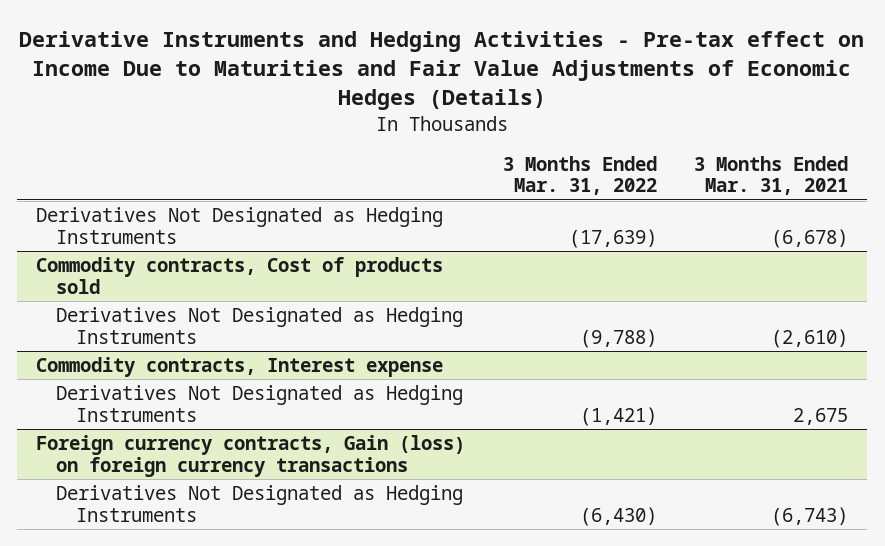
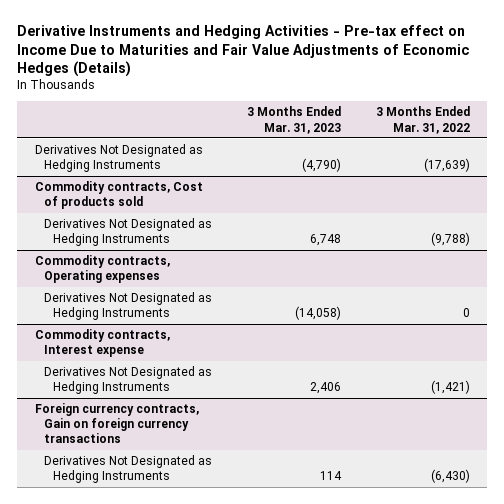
[694,155,849,196] 3 Months Ended Mar. 31, 2021 -> none
none -> [246,106,341,134] 3 Months Ended Mar. 31, 2023
none -> [34,254,170,284] Commodity contracts, Operating expenses
none -> [43,291,212,321] Derivatives Not Designated as Hedging Instruments
[36,434,466,477] Foreign currency contracts, Gain (loss) on foreign currency transactions -> [34,402,199,444] Foreign currency contracts, Gain on foreign currency transactions

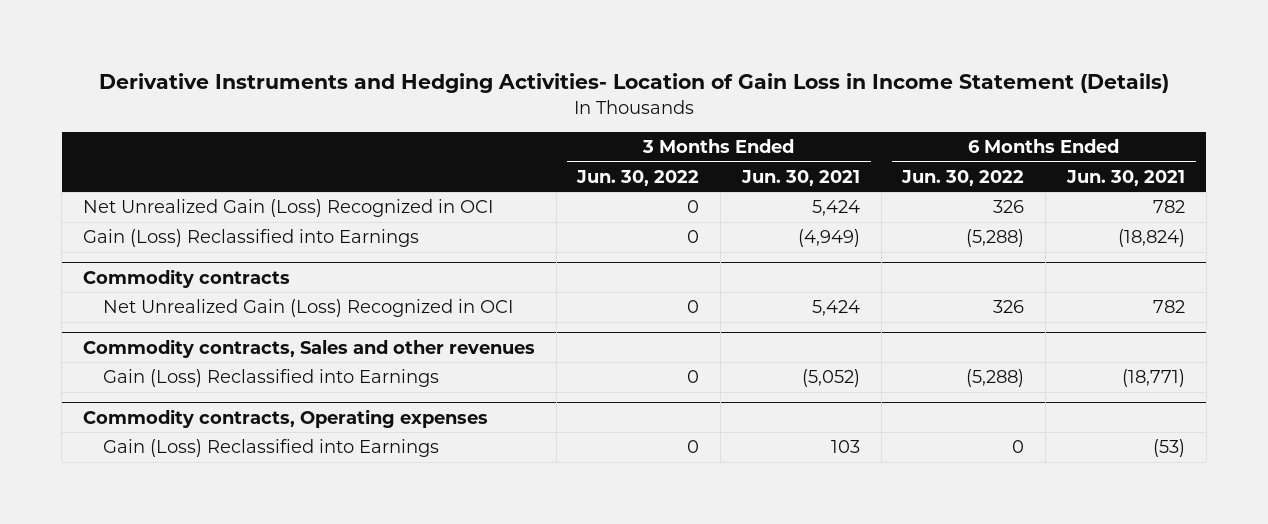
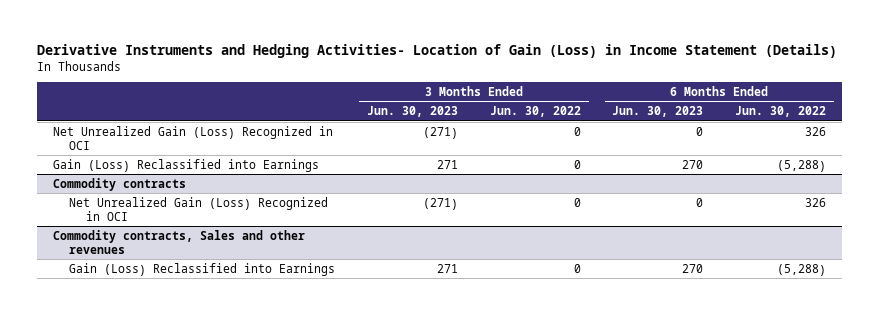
[98,73,1169,94] Derivative Instruments and Hedging Activities- Location of Gain Loss in Income Statement (Details) -> [36,44,837,59] Derivative Instruments and Hedging Activities- Location of Gain (Loss) in Income Statement (Details)
[740,169,860,186] Jun. 30, 2021 -> none
[1066,169,1186,186] Jun. 30, 2021 -> none
none -> [367,106,459,118] Jun. 30, 2023
none -> [612,106,704,118] Jun. 30, 2023
[82,408,488,428] Commodity contracts, Operating expenses -> none
[102,439,439,458] Gain (Loss) Reclassified into Earnings -> none

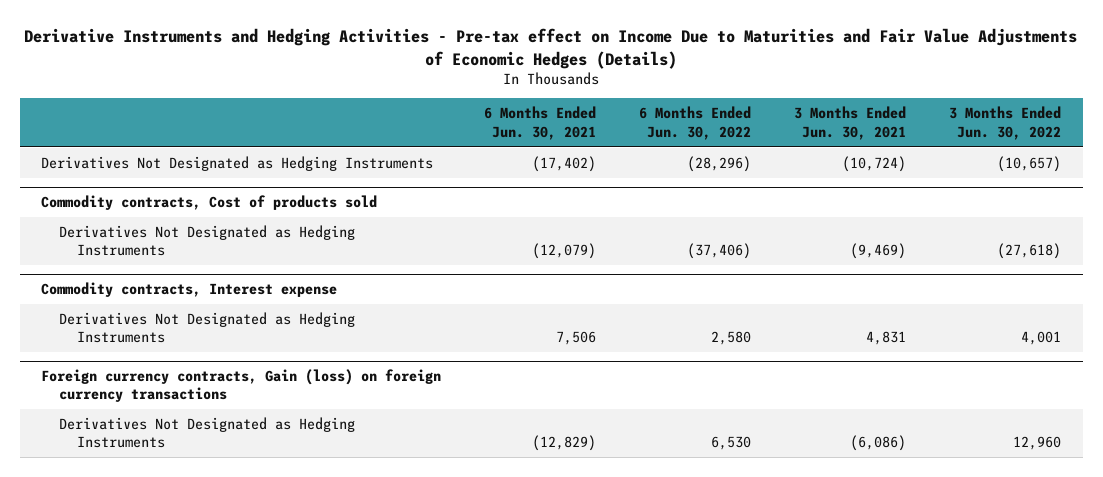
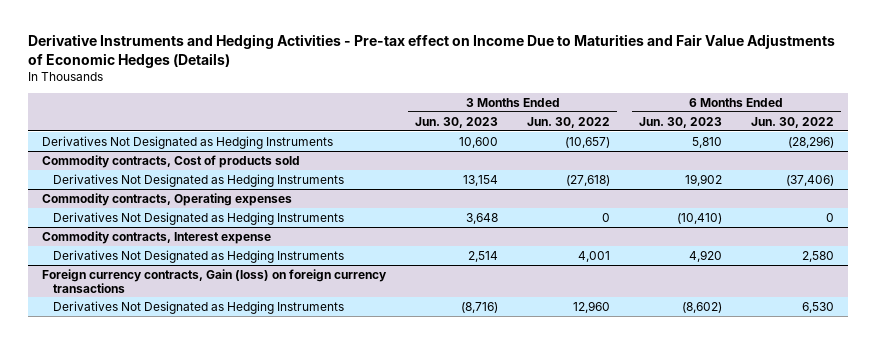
[484,106,597,140] 6 Months Ended Jun. 30, 2021 -> none
[794,106,907,140] 3 Months Ended Jun. 30, 2021 -> none
none -> [415,116,499,128] Jun. 30, 2023
none -> [638,116,722,128] Jun. 30, 2023
none -> [42,192,293,206] Commodity contracts, Operating expenses
none -> [52,211,344,225] Derivatives Not Designated as Hedging Instruments

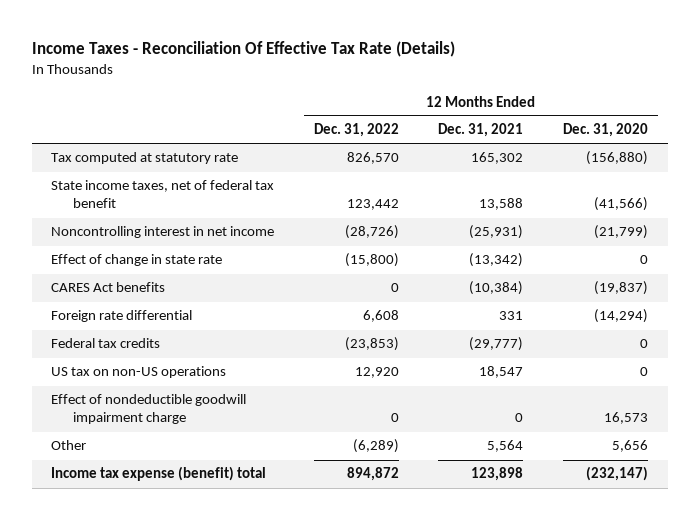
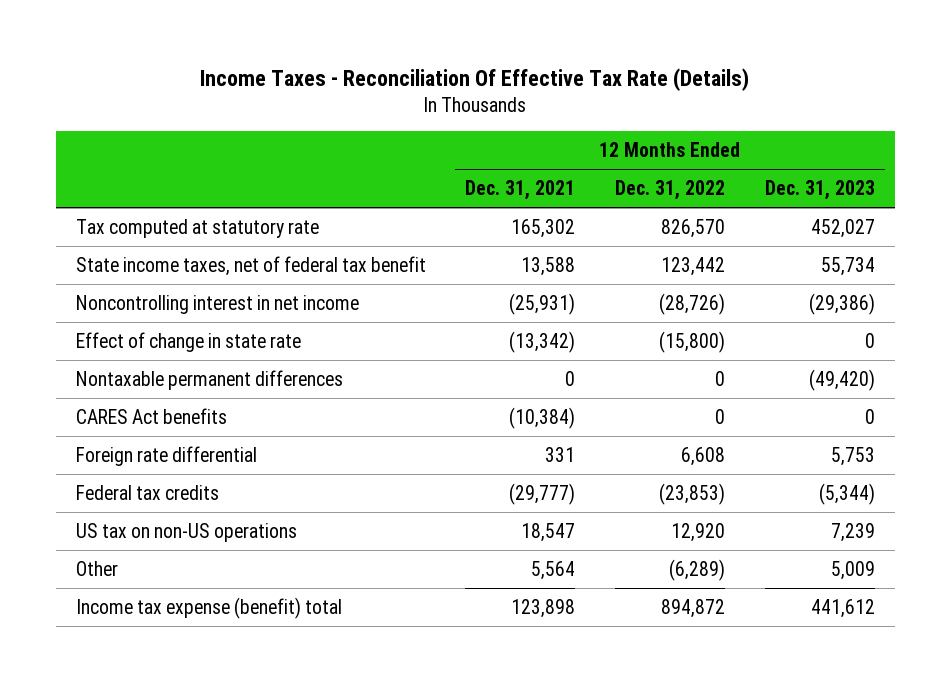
[562,123,648,138] Dec. 31, 2020 -> none
none -> [765,180,876,201] Dec. 31, 2023
none -> [75,369,343,390] Nontaxable permanent differences
[51,394,247,425] Effect of nondeductible goodwill impairment charge -> none

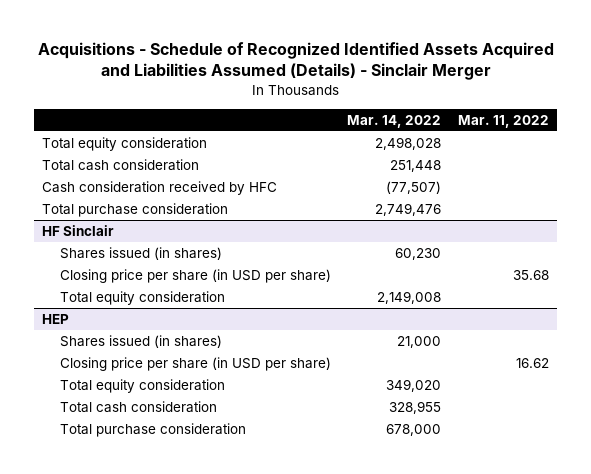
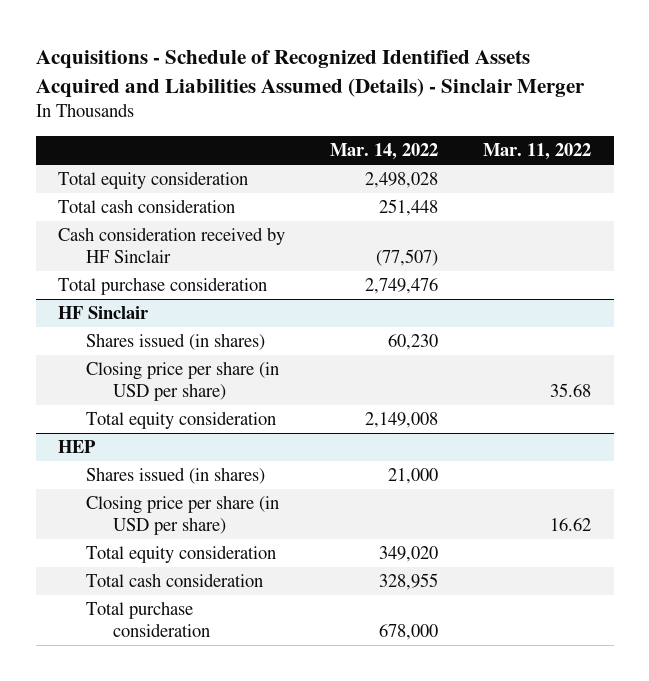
[41,181,277,196] Cash consideration received by HFC -> [58,227,286,263] Cash consideration received by HF Sinclair

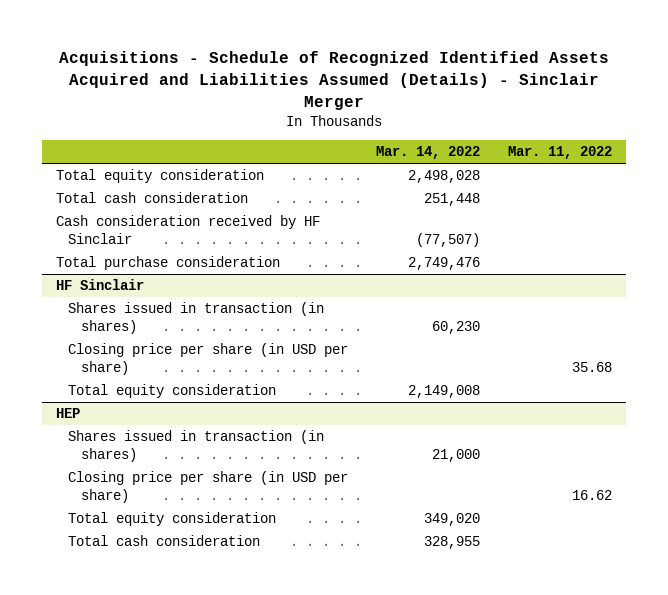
[85,333,265,351] Shares issued (in shares) -> [68,302,325,335] Shares issued in transaction (in shares)
[85,467,265,485] Shares issued (in shares) -> [68,430,325,463] Shares issued in transaction (in shares)
[85,601,211,637] Total purchase consideration -> none

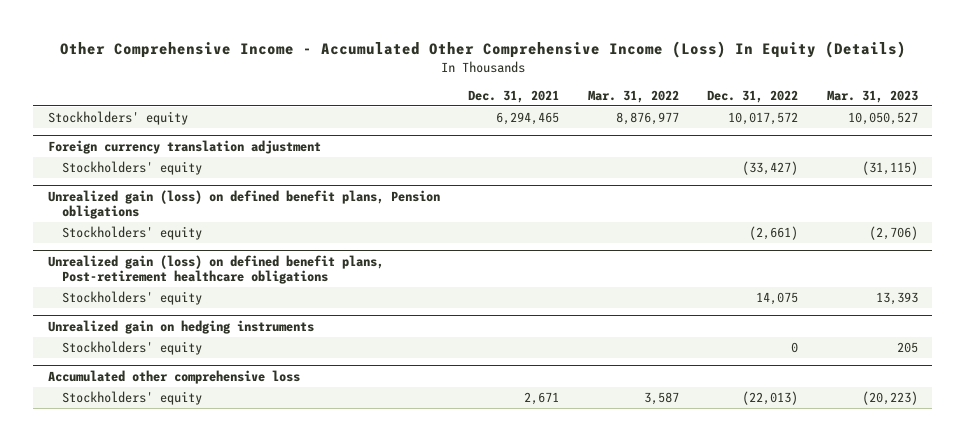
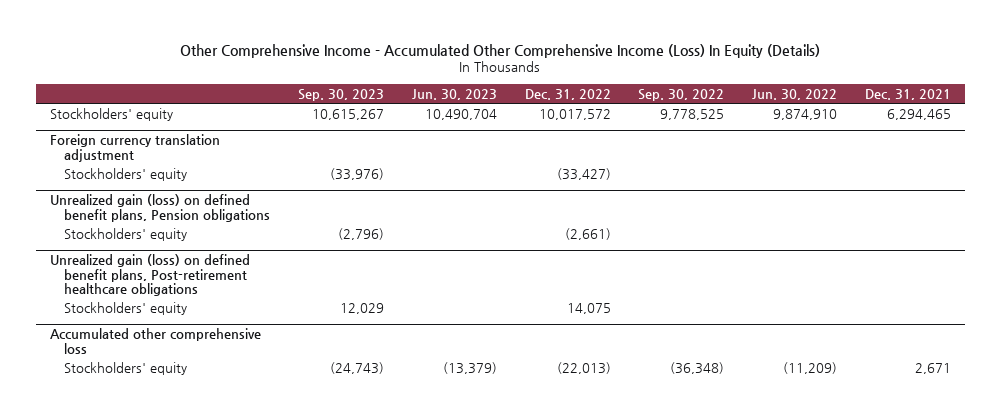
[587,89,679,103] Mar. 31, 2022 -> none
[826,89,918,103] Mar. 31, 2023 -> none
none -> [298,88,385,101] Sep. 30, 2023
none -> [411,88,497,100] Jun. 30, 2023
none -> [638,88,725,101] Sep. 30, 2022
none -> [752,88,838,100] Jun. 30, 2022
[47,319,314,334] Unrealized gain on hedging instruments -> none
[61,341,202,356] Stockholders' equity -> none

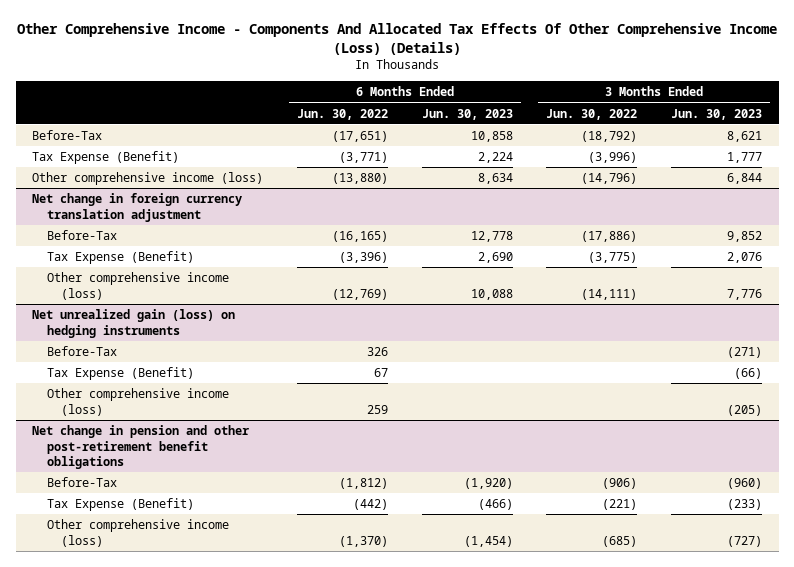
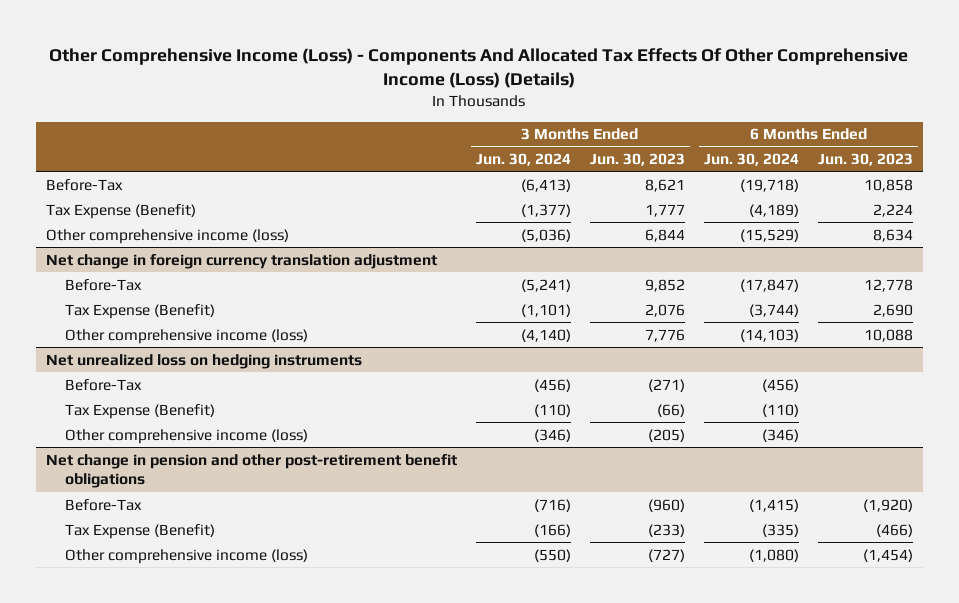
[17,23,778,56] Other Comprehensive Income - Components And Allocated Tax Effects Of Other Comprehensive Income (Loss) (Details) -> [49,47,909,88] Other Comprehensive Income (Loss) - Components And Allocated Tax Effects Of Other Comprehensive Income (Loss) (Details)
[296,108,388,120] Jun. 30, 2022 -> none
[546,108,638,120] Jun. 30, 2022 -> none
none -> [475,153,571,167] Jun. 30, 2024
none -> [704,153,800,167] Jun. 30, 2024
[32,308,236,338] Net unrealized gain (loss) on hedging instruments -> [45,353,362,369] Net unrealized loss on hedging instruments

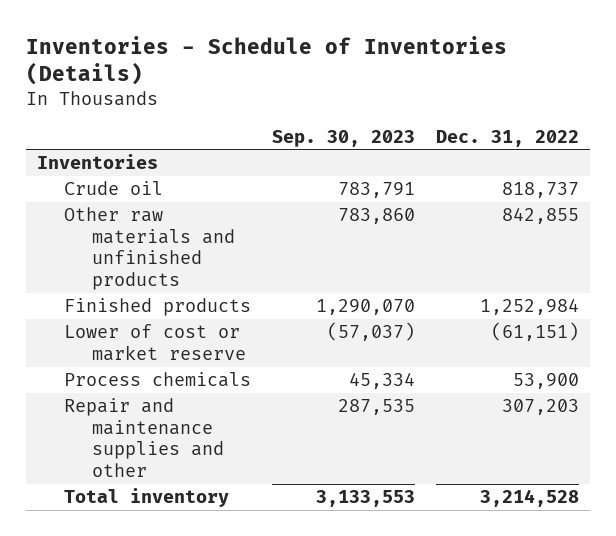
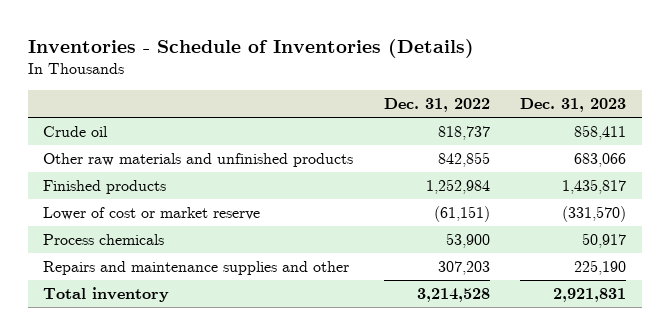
[272,129,416,147] Sep. 30, 2023 -> none
none -> [520,98,627,113] Dec. 31, 2023
[36,154,158,170] Inventories -> none
[64,398,225,477] Repair and maintenance supplies and other -> [43,260,350,275] Repairs and maintenance supplies and other

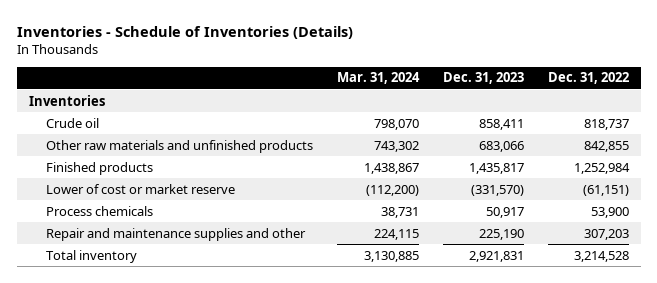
none -> [336,72,420,85] Mar. 31, 2024
none -> [28,94,105,106] Inventories
[43,260,350,275] Repairs and maintenance supplies and other -> [45,227,306,241] Repair and maintenance supplies and other

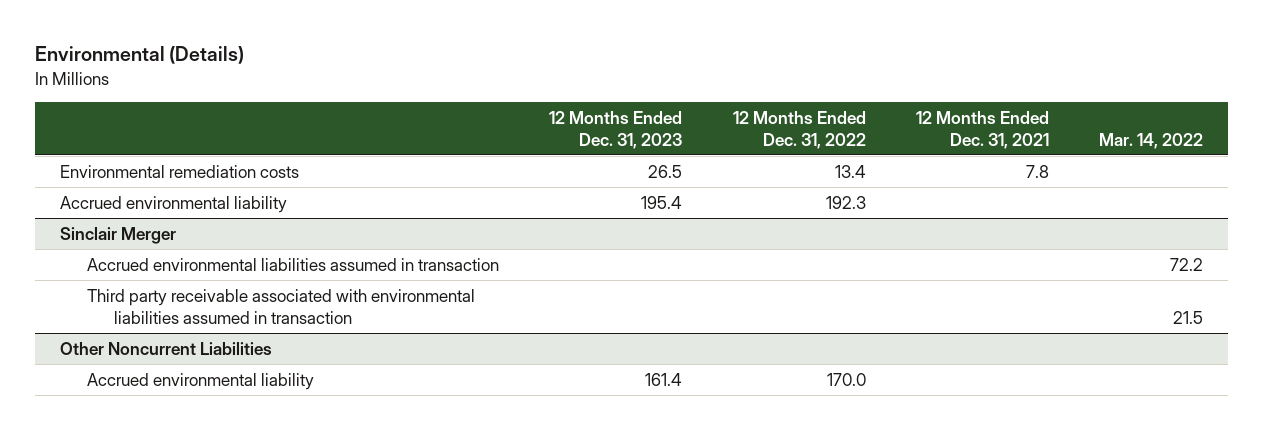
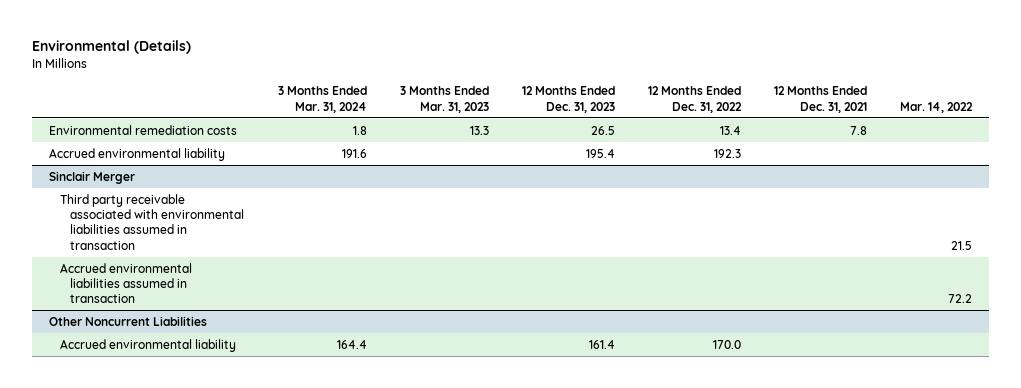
none -> [277,86,367,113] 3 Months Ended Mar. 31, 2024
none -> [399,86,489,113] 3 Months Ended Mar. 31, 2023
[86,257,499,271] Accrued environmental liabilities assumed in transaction -> [59,262,192,304] Accrued environmental liabilities assumed in transaction

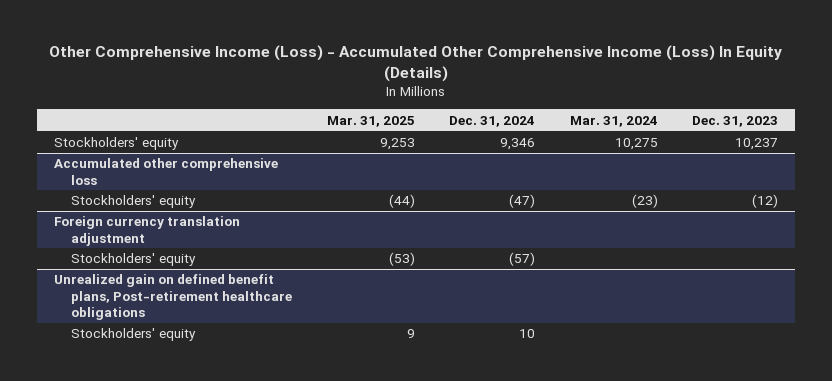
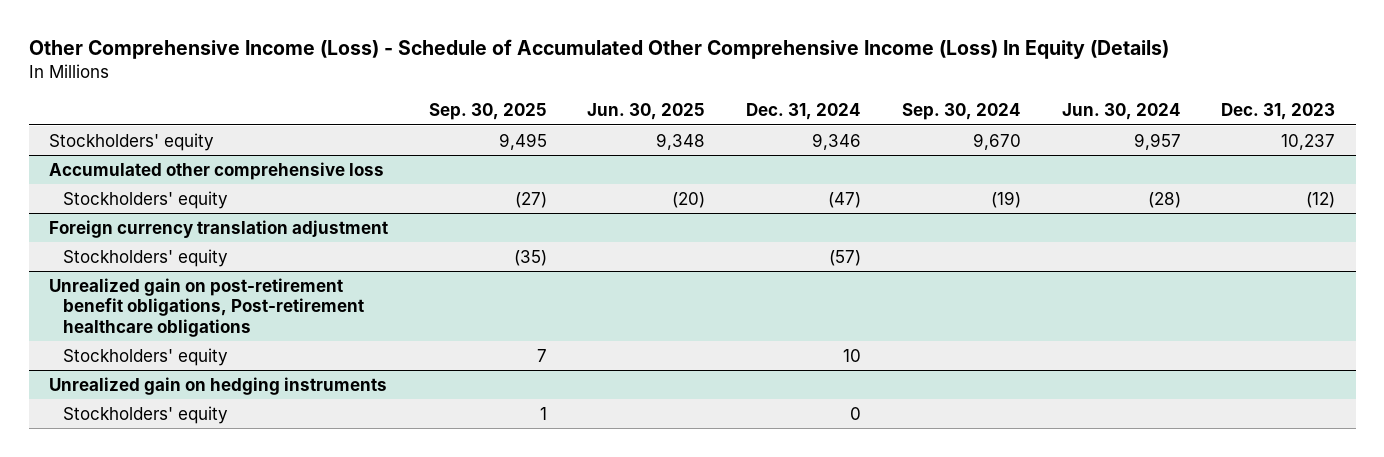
[49,45,783,83] Other Comprehensive Income (Loss) - Accumulated Other Comprehensive Income (Loss) In Equity (Details) -> [28,39,1169,60] Other Comprehensive Income (Loss) - Schedule of Accumulated Other Comprehensive Income (Loss) In Equity (Details)
[326,115,415,127] Mar. 31, 2025 -> none
[569,115,658,127] Mar. 31, 2024 -> none
none -> [428,103,547,121] Sep. 30, 2025
none -> [587,103,706,121] Jun. 30, 2025
none -> [901,103,1021,121] Sep. 30, 2024
none -> [1061,103,1181,121] Jun. 30, 2024
[53,274,293,320] Unrealized gain on defined benefit plans, Post-retirement healthcare obligations -> [48,277,364,337] Unrealized gain on post-retirement benefit obligations, Post-retirement healthcare obligations
none -> [48,376,387,395] Unrealized gain on hedging instruments
none -> [62,405,228,424] Stockholders' equity

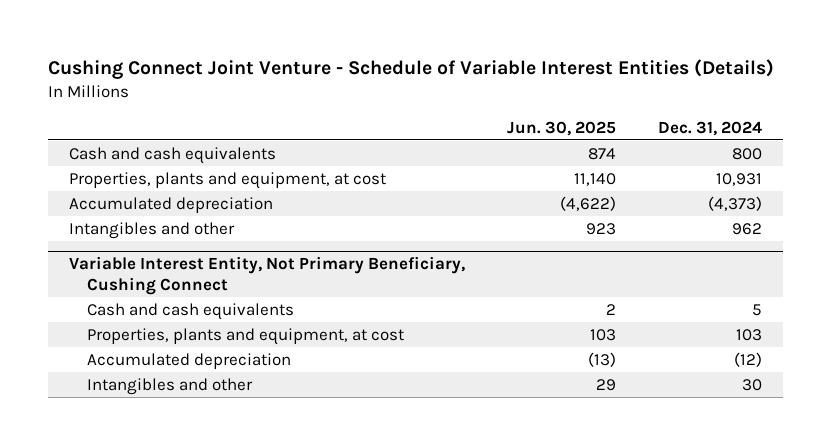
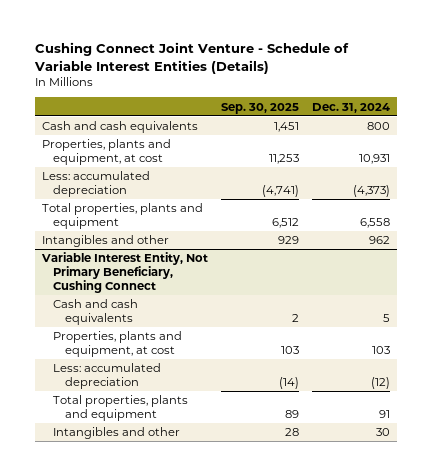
[506,120,616,136] Jun. 30, 2025 -> none
none -> [220,102,299,114] Sep. 30, 2025
[68,196,273,213] Accumulated depreciation -> [41,171,150,198] Less: accumulated depreciation
none -> [41,203,203,230] Total properties, plants and equipment
[87,352,292,369] Accumulated depreciation -> [53,363,162,390] Less: accumulated depreciation
none -> [53,395,189,422] Total properties, plants and equipment

